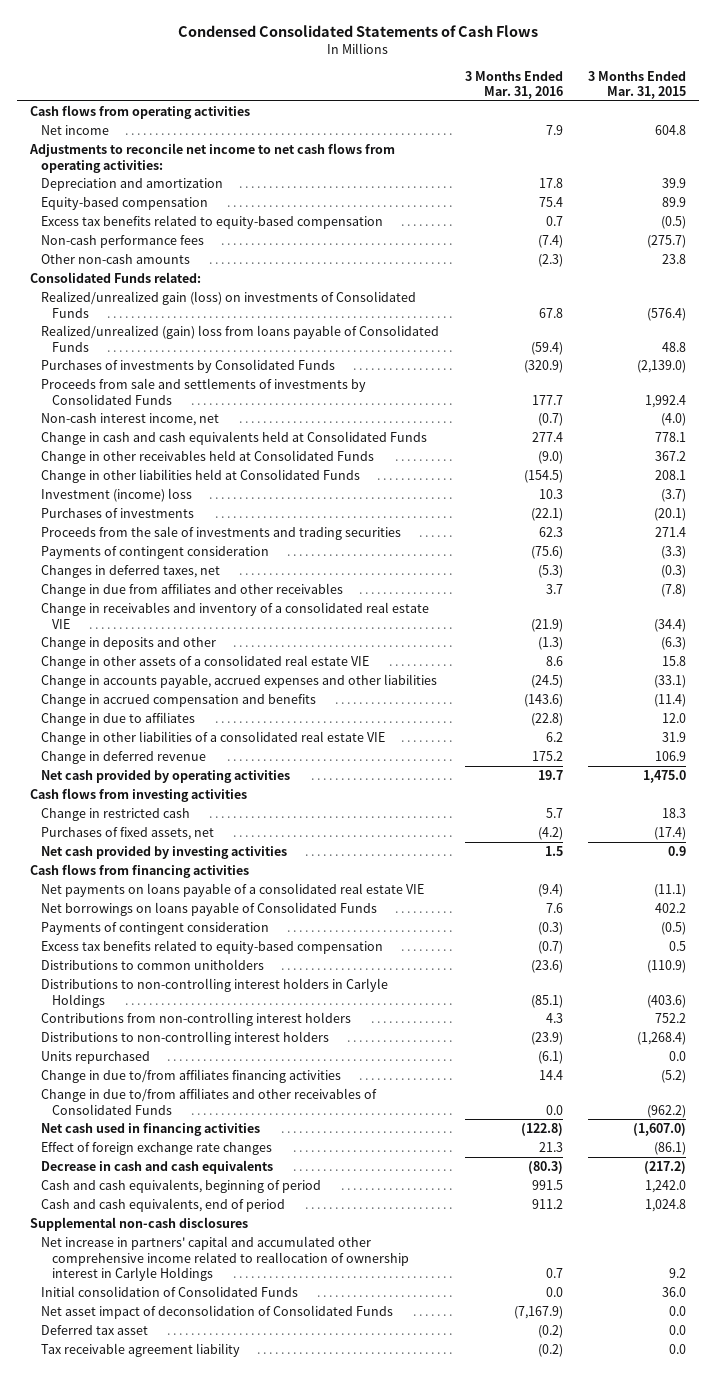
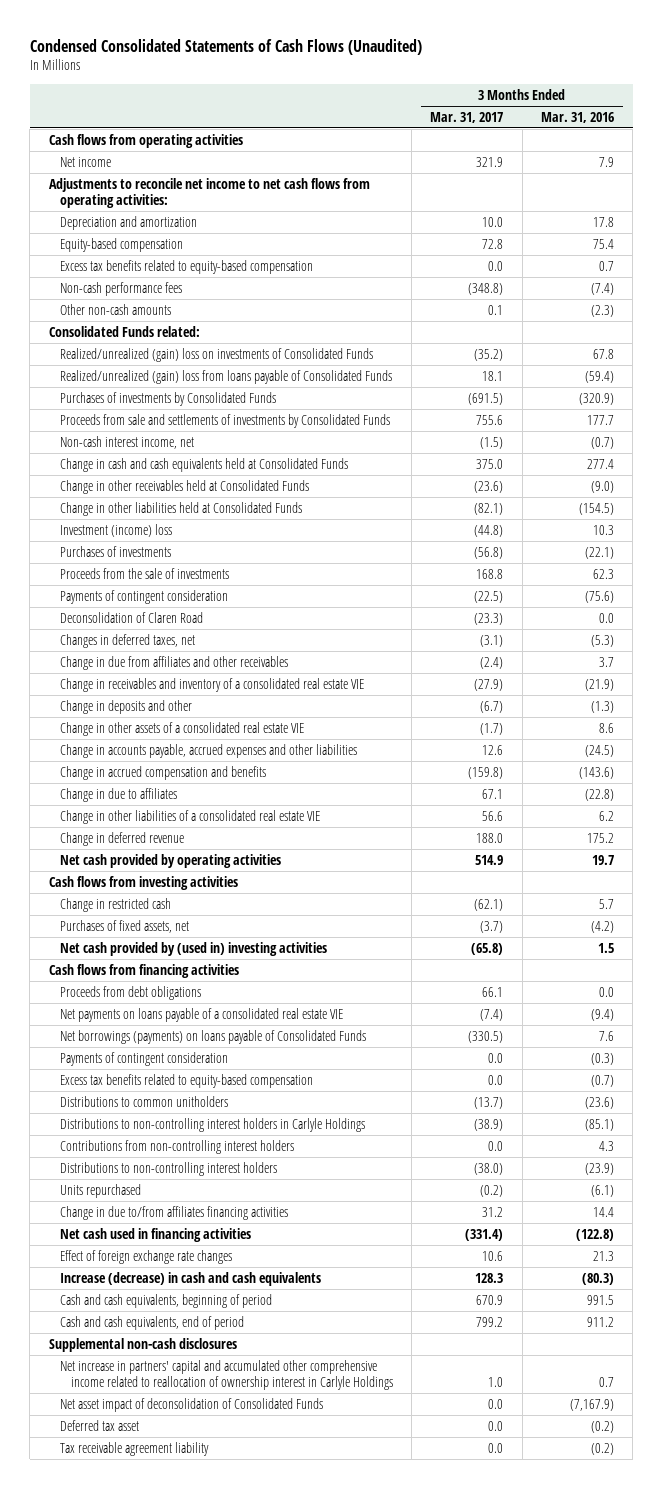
[178,24,539,37] Condensed Consolidated Statements of Cash Flows -> [29,38,422,55] Condensed Consolidated Statements of Cash Flows (Unaudited)
[588,70,687,100] 3 Months Ended Mar. 31, 2015 -> none
none -> [430,111,504,123] Mar. 31, 2017
[41,291,417,318] Realized/unrealized gain (loss) on investments of Consolidated Funds -> [59,347,373,362] Realized/unrealized (gain) loss on investments of Consolidated Funds
[41,526,402,541] Proceeds from the sale of investments and trading securities -> [59,567,229,579] Proceeds from the sale of investments
none -> [59,611,203,623] Deconsolidation of Claren Road
[41,846,288,860] Net cash provided by investing activities -> [59,941,327,956] Net cash provided by (used in) investing activities
none -> [59,985,201,1000] Proceeds from debt obligations
[41,902,378,917] Net borrowings on loans payable of Consolidated Funds -> [59,1029,366,1044] Net borrowings (payments) on loans payable of Consolidated Funds
[41,1088,378,1115] Change in due to/from affiliates and other receivables of Consolidated Funds -> none
[41,1160,274,1175] Decrease in cash and cash equivalents -> [59,1271,321,1286] Increase (decrease) in cash and cash equivalents
[41,1286,299,1298] Initial consolidation of Consolidated Funds -> none

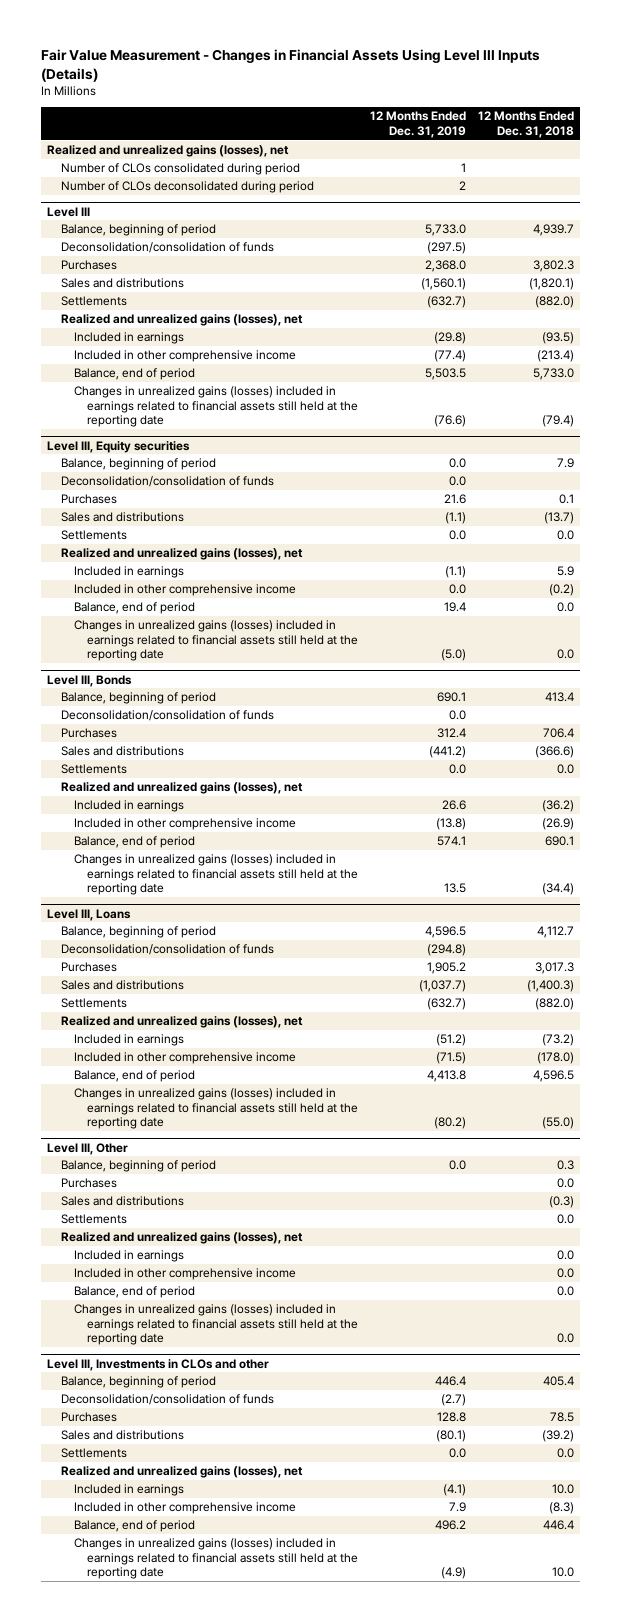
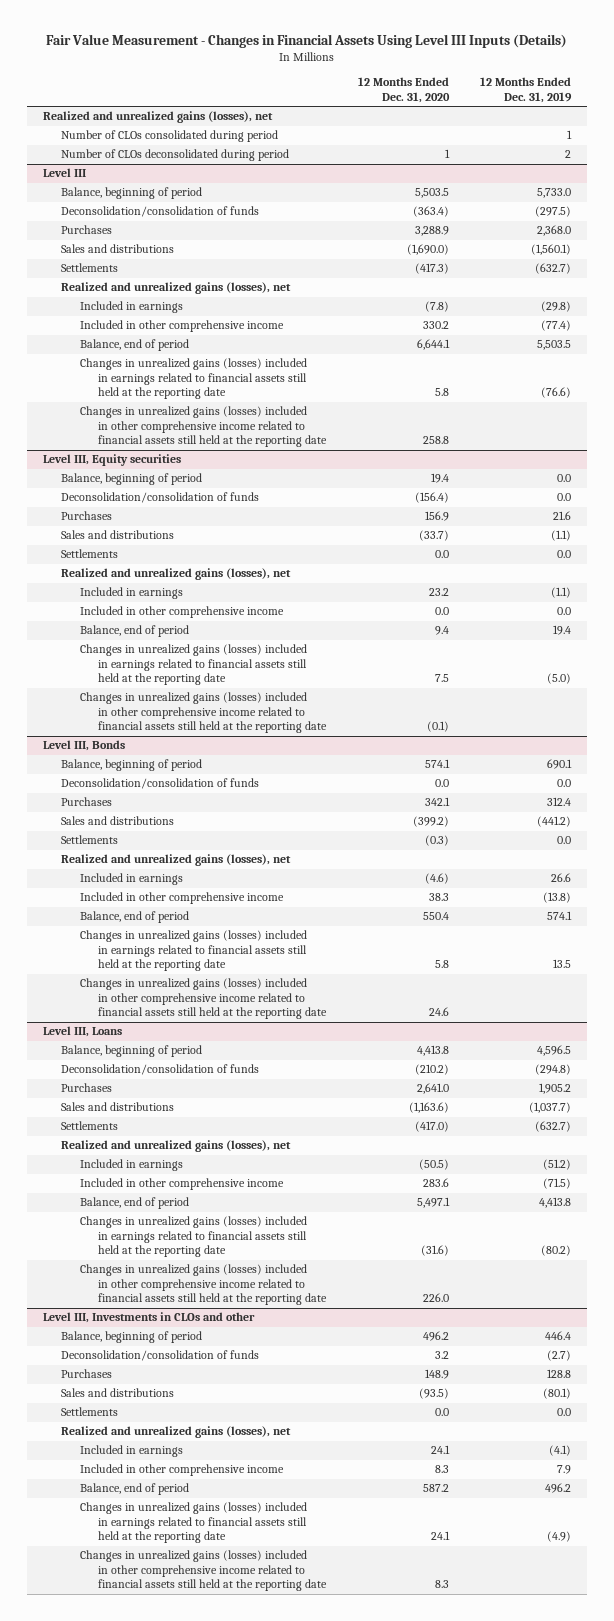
[478,111,575,138] 12 Months Ended Dec. 31, 2018 -> none
none -> [357,77,450,103] 12 Months Ended Dec. 31, 2020
none -> [79,406,327,448] Changes in unrealized gains (losses) included in other comprehensive income related to financial assets still held at the reporting date
none -> [79,692,327,734] Changes in unrealized gains (losses) included in other comprehensive income related to financial assets still held at the reporting date
none -> [79,978,327,1020] Changes in unrealized gains (losses) included in other comprehensive income related to financial assets still held at the reporting date
[47,1142,129,1155] Level III, Other -> none
[60,1160,216,1173] Balance, beginning of period -> none
[60,1178,117,1189] Purchases -> none
[60,1196,184,1207] Sales and distributions -> none
[60,1214,127,1225] Settlements -> none
[60,1232,303,1245] Realized and unrealized gains (losses), net -> none
[73,1250,184,1263] Included in earnings -> none
[73,1268,296,1281] Included in other comprehensive income -> none
[73,1286,195,1299] Balance, end of period -> none
[73,1304,358,1346] Changes in unrealized gains (losses) included in earnings related to financial assets still held at the reporting date -> [79,1264,327,1306] Changes in unrealized gains (losses) included in other comprehensive income related to financial assets still held at the reporting date
none -> [79,1550,327,1592] Changes in unrealized gains (losses) included in other comprehensive income related to financial assets still held at the reporting date

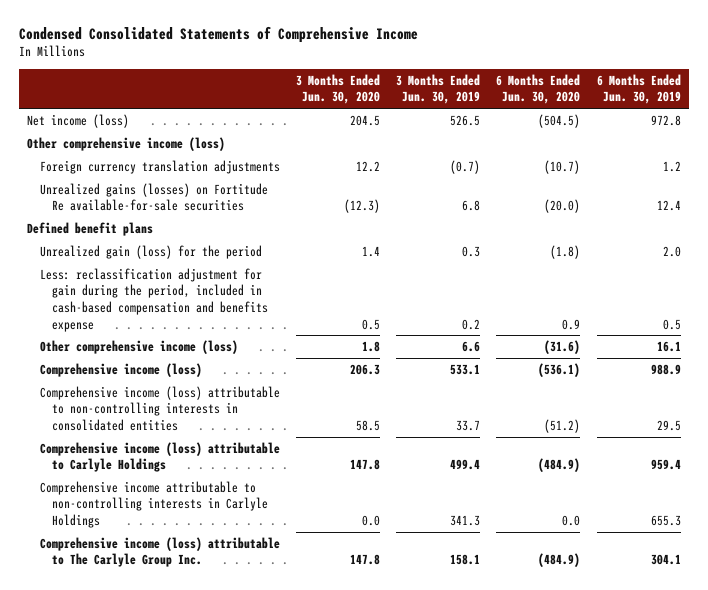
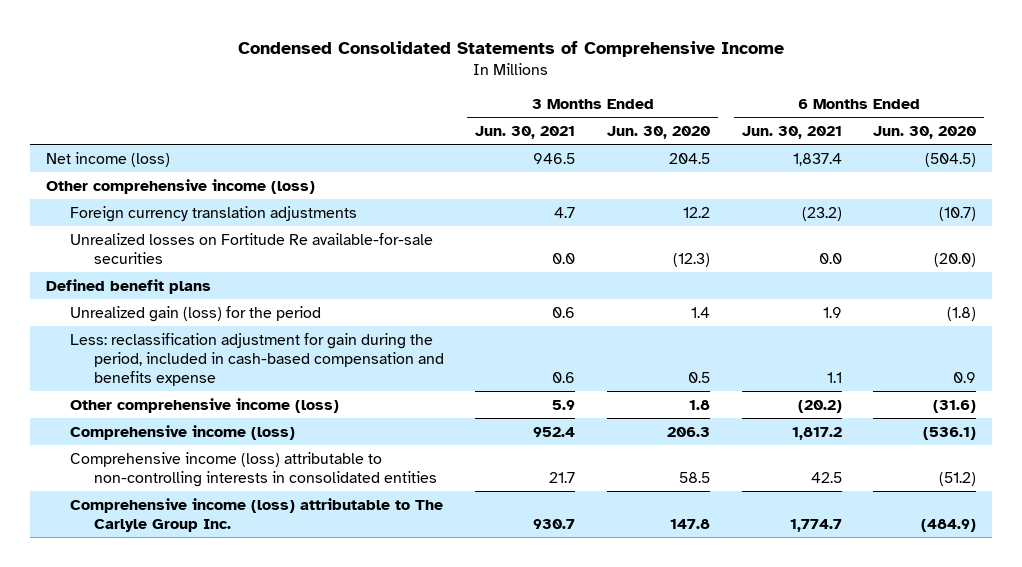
[396,73,481,105] 3 Months Ended Jun. 30, 2019 -> none
[596,73,681,105] 6 Months Ended Jun. 30, 2019 -> none
none -> [475,126,576,140] Jun. 30, 2021
none -> [741,126,842,140] Jun. 30, 2021
[39,182,268,212] Unrealized gains (losses) on Fortitude Re available-for-sale securities -> [69,232,433,264] Unrealized losses on Fortitude Re available-for-sale securities
[39,441,280,473] Comprehensive income (loss) attributable to Carlyle Holdings -> none
[39,480,269,529] Comprehensive income attributable to non-controlling interests in Carlyle Holdings -> none

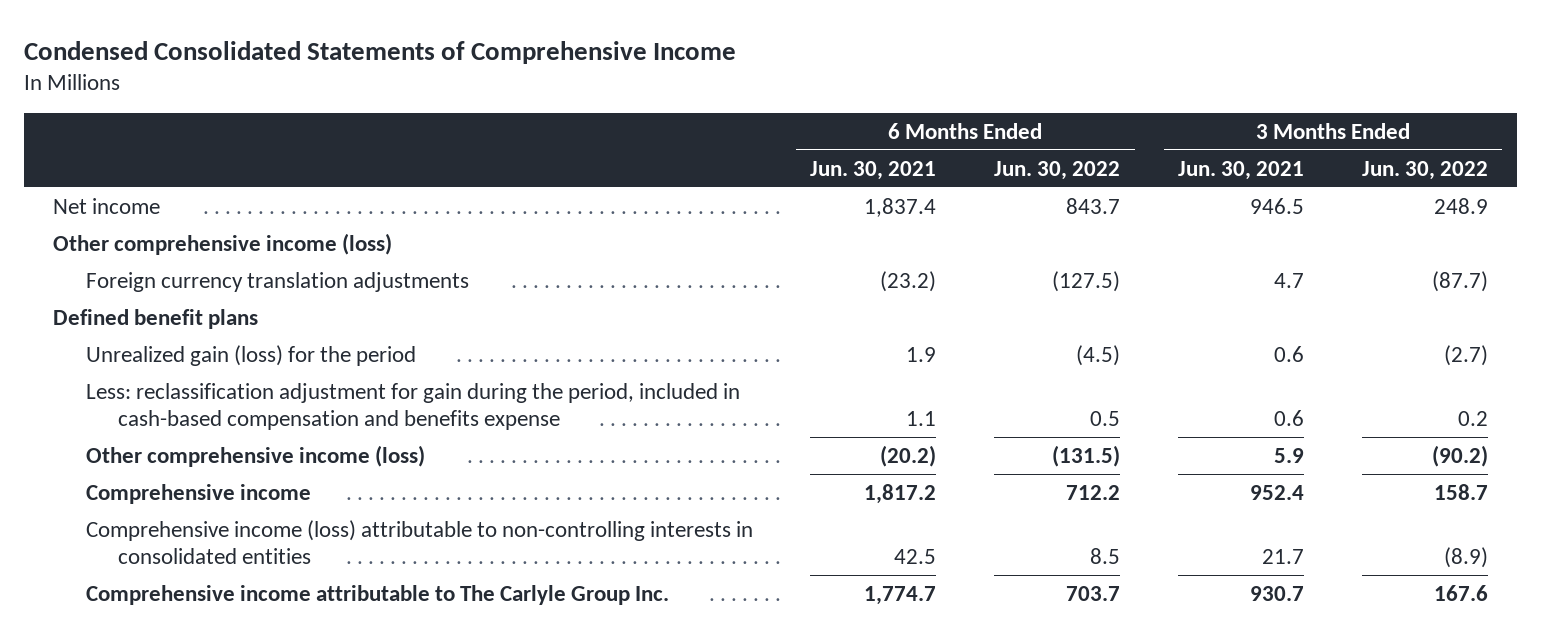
[607,126,711,140] Jun. 30, 2020 -> none
[873,126,977,140] Jun. 30, 2020 -> none
none -> [994,160,1121,180] Jun. 30, 2022
none -> [1361,160,1488,180] Jun. 30, 2022
[45,151,170,167] Net income (loss) -> [53,197,161,214] Net income
[69,232,433,264] Unrealized losses on Fortitude Re available-for-sale securities -> none
[69,424,295,440] Comprehensive income (loss) -> [85,483,311,504] Comprehensive income
[69,497,443,532] Comprehensive income (loss) attributable to The Carlyle Group Inc. -> [85,584,669,605] Comprehensive income attributable to The Carlyle Group Inc.

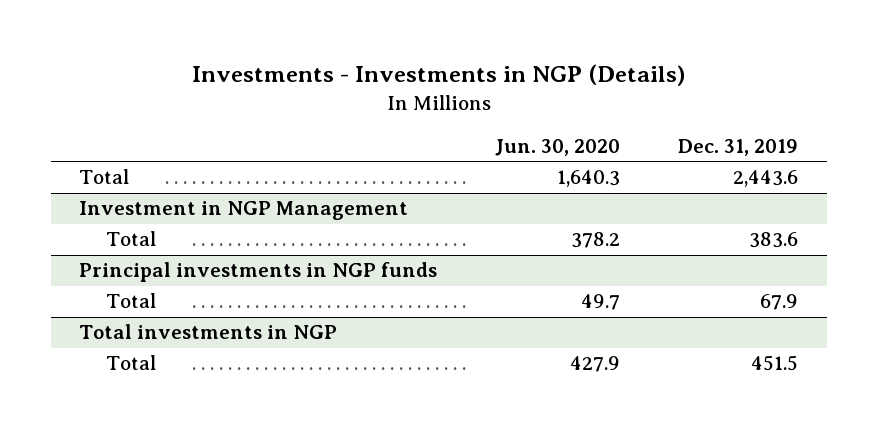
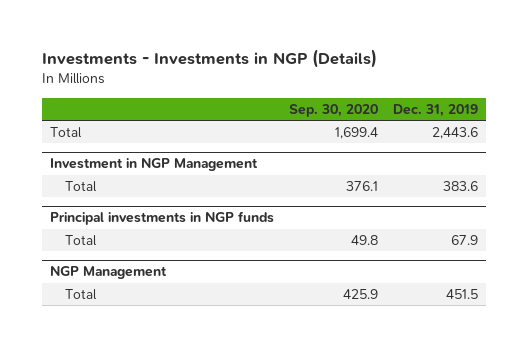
[495,138,621,156] Jun. 30, 2020 -> none
none -> [289,103,379,117] Sep. 30, 2020
[79,324,338,340] Total investments in NGP -> [49,266,167,280] NGP Management

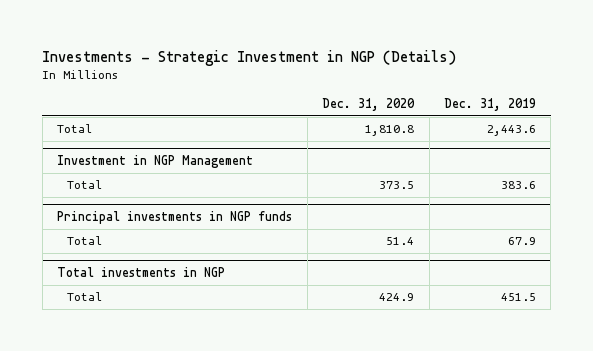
[42,49,378,69] Investments - Investments in NGP (Details) -> [42,50,457,67] Investments - Strategic Investment in NGP (Details)
[289,103,379,117] Sep. 30, 2020 -> none
none -> [322,98,416,112] Dec. 31, 2020
[49,266,167,280] NGP Management -> [57,266,226,277] Total investments in NGP

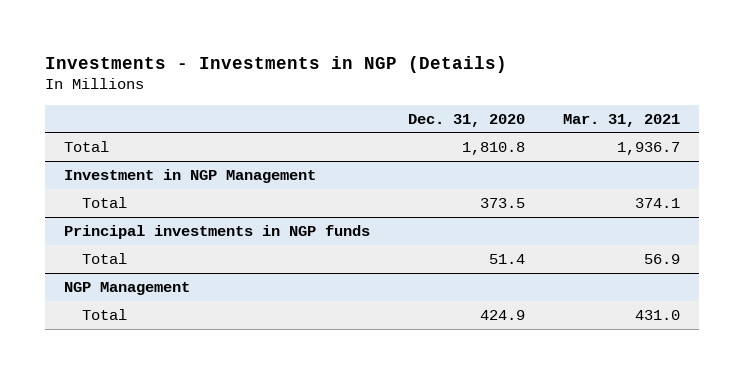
[42,50,457,67] Investments - Strategic Investment in NGP (Details) -> [45,55,508,73] Investments - Investments in NGP (Details)
[443,98,536,112] Dec. 31, 2019 -> none
none -> [562,113,680,127] Mar. 31, 2021
[57,266,226,277] Total investments in NGP -> [64,281,191,295] NGP Management

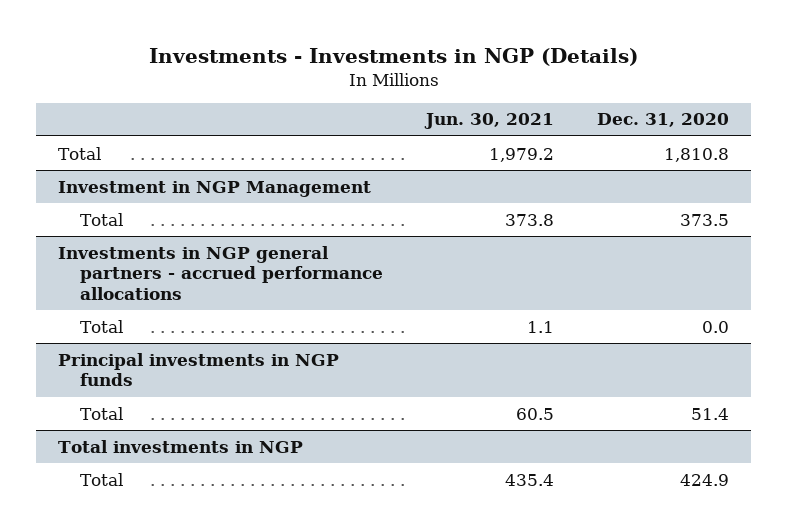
[562,113,680,127] Mar. 31, 2021 -> none
none -> [424,113,555,130] Jun. 30, 2021
none -> [57,245,383,301] Investments in NGP general partners - accrued performance allocations
none -> [79,319,123,333] Total
[64,281,191,295] NGP Management -> [57,439,303,453] Total investments in NGP

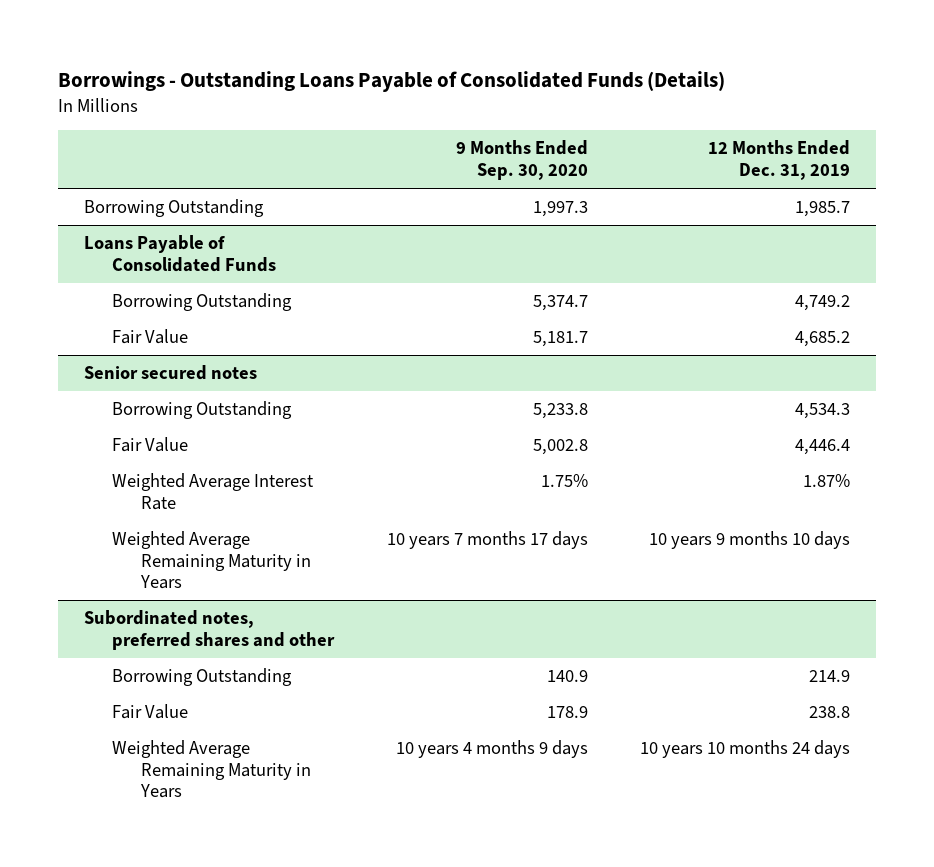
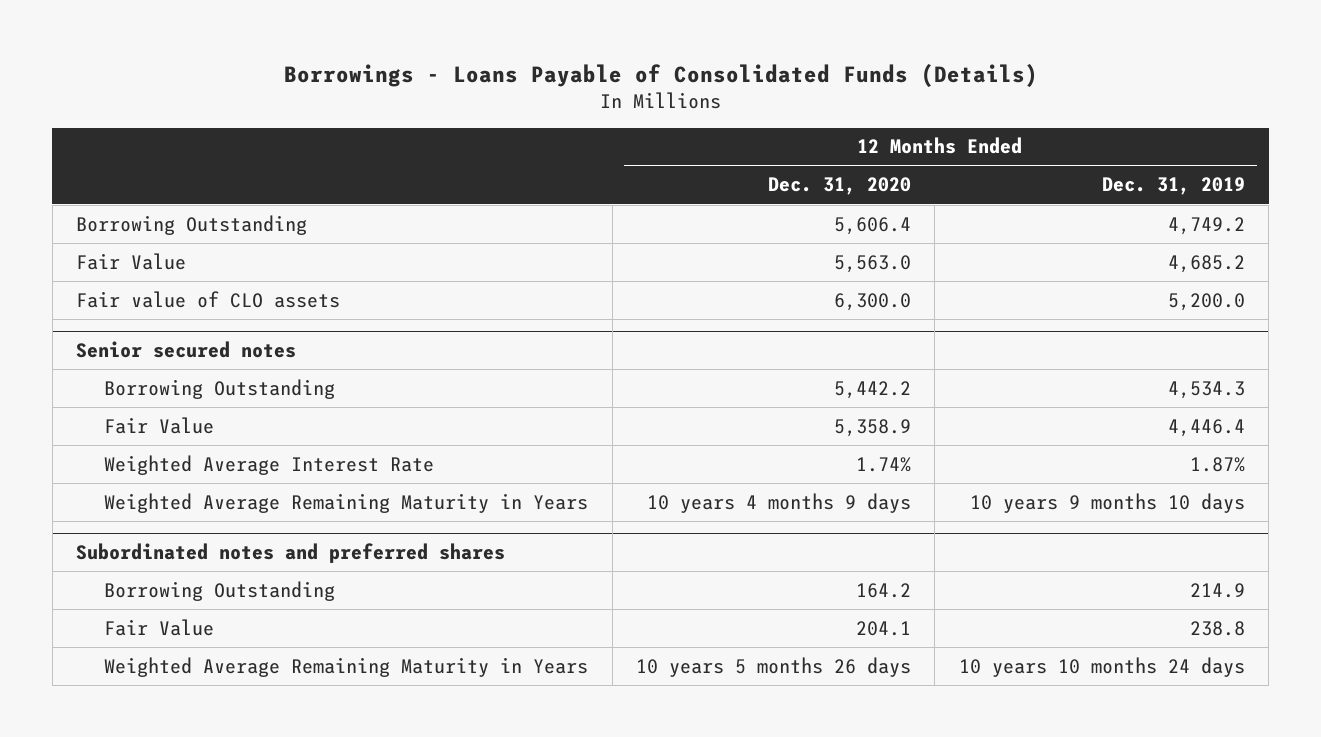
[58,71,726,93] Borrowings - Outstanding Loans Payable of Consolidated Funds (Details) -> [283,64,1038,88] Borrowings - Loans Payable of Consolidated Funds (Details)
[455,140,588,181] 9 Months Ended Sep. 30, 2020 -> none
none -> [768,177,912,196] Dec. 31, 2020
[84,199,265,218] Borrowing Outstanding -> none
[84,235,277,272] Loans Payable of Consolidated Funds -> none
none -> [76,290,341,308] Fair value of CLO assets
[84,610,336,650] Subordinated notes, preferred shares and other -> [76,543,506,564] Subordinated notes and preferred shares

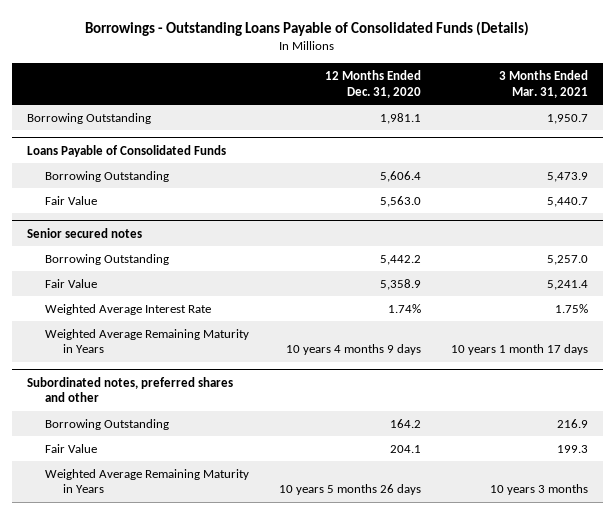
[283,64,1038,88] Borrowings - Loans Payable of Consolidated Funds (Details) -> [85,20,530,36] Borrowings - Outstanding Loans Payable of Consolidated Funds (Details)
[1101,177,1245,196] Dec. 31, 2019 -> none
none -> [498,70,588,98] 3 Months Ended Mar. 31, 2021
none -> [27,112,152,124] Borrowing Outstanding
none -> [27,144,227,157] Loans Payable of Consolidated Funds
[76,290,341,308] Fair value of CLO assets -> none
[76,543,506,564] Subordinated notes and preferred shares -> [27,376,234,403] Subordinated notes, preferred shares and other

